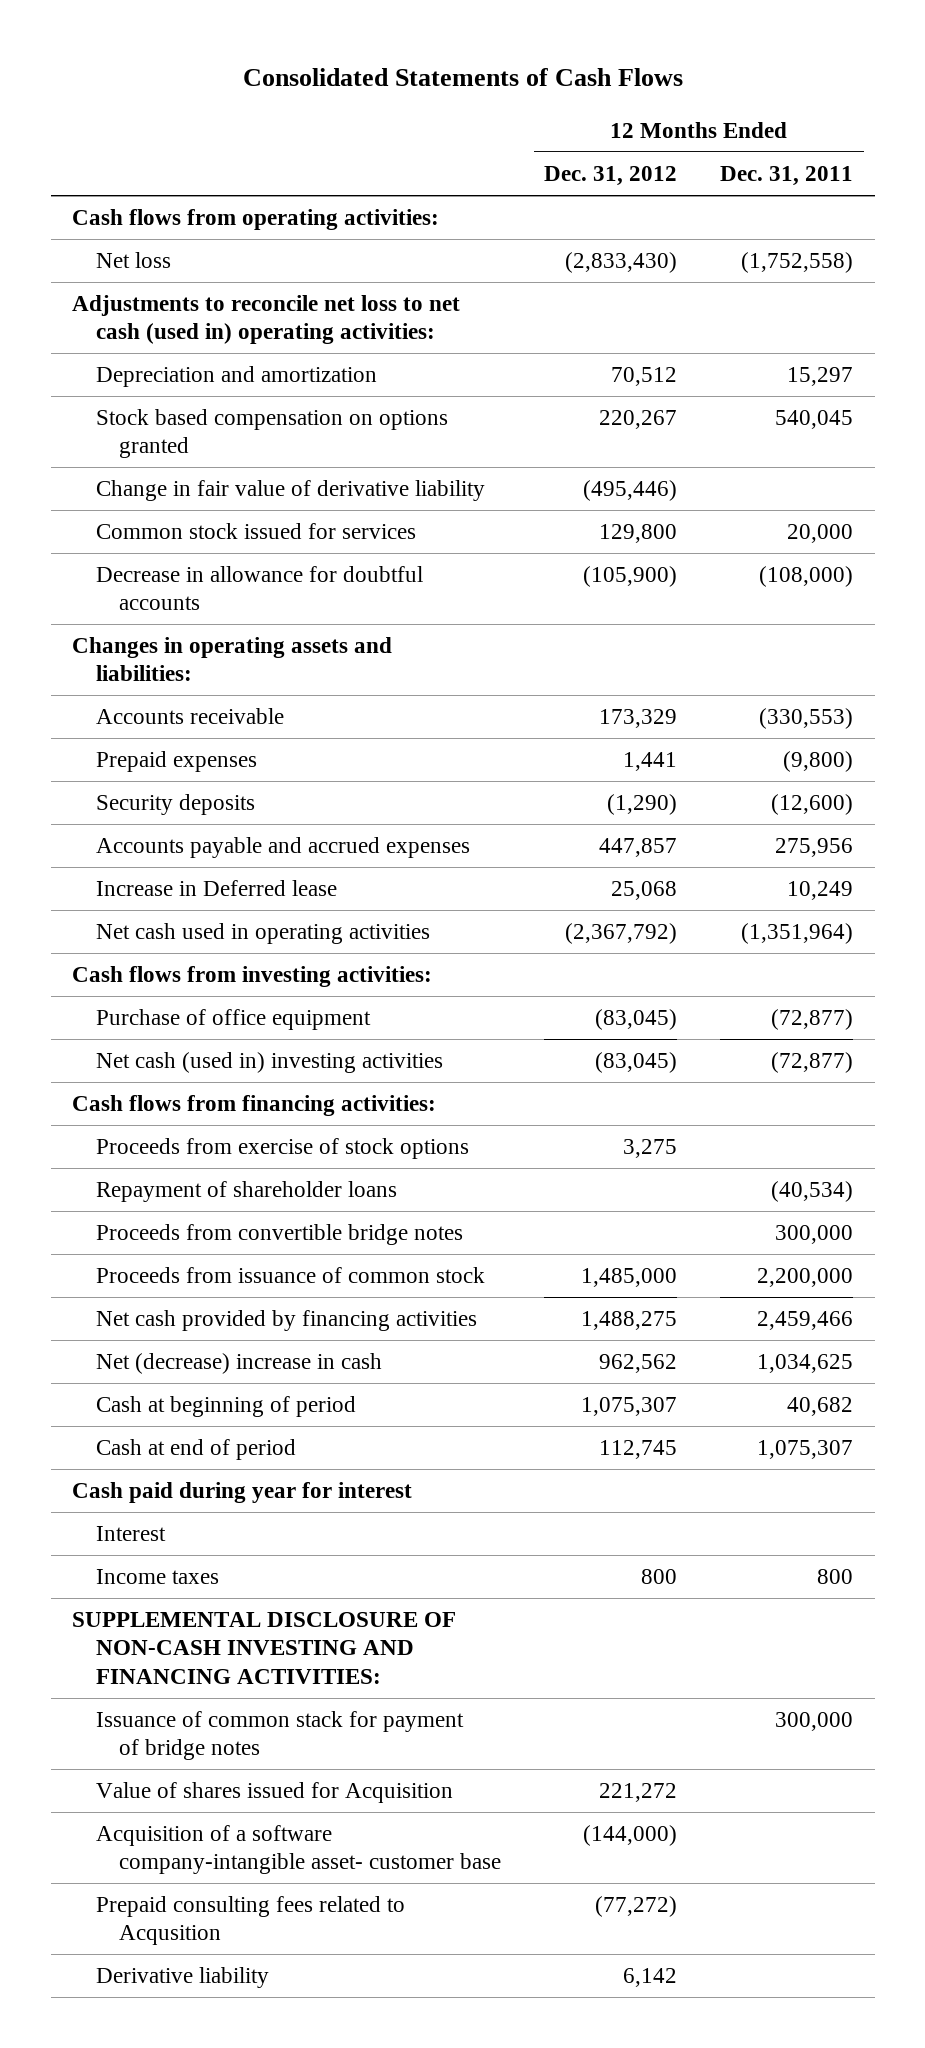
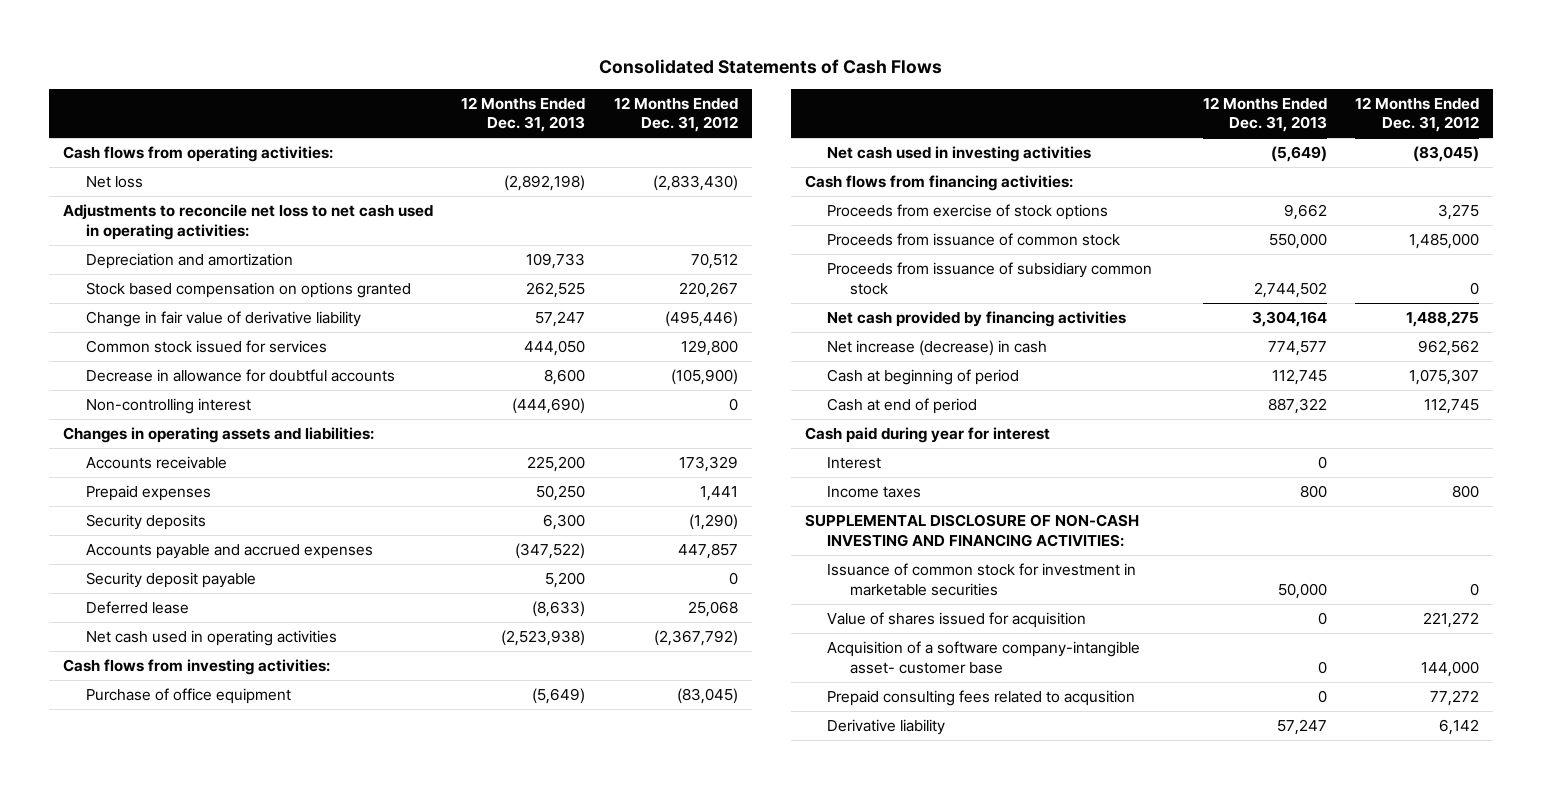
[720,165,854,186] Dec. 31, 2011 -> none
none -> [461,96,586,133] 12 Months Ended Dec. 31, 2013
[72,294,461,345] Adjustments to reconcile net loss to net cash (used in) operating activities: -> [63,203,434,240] Adjustments to reconcile net loss to net cash used in operating activities:
none -> [85,397,251,414] Non-controlling interest
none -> [85,571,256,588] Security deposit payable
[95,879,337,896] Increase in Deferred lease -> [85,600,189,614] Deferred lease
[95,1051,443,1073] Net cash (used in) investing activities -> [827,145,1092,162] Net cash used in investing activities
[95,1180,397,1202] Repayment of shareholder loans -> none
[95,1223,463,1245] Proceeds from convertible bridge notes -> none
none -> [827,261,1153,295] Proceeds from issuance of subsidiary common stock
[95,1352,382,1374] Net (decrease) increase in cash -> [827,339,1048,356] Net increase (decrease) in cash
[95,1710,464,1761] Issuance of common stack for payment of bridge notes -> none
none -> [827,562,1137,596] Issuance of common stock for investment in marketable securities
[95,1781,453,1803] Value of shares issued for Acquisition -> [827,611,1087,628] Value of shares issued for acquisition
[583,1824,678,1846] (144,000) -> [1421,660,1480,677] 144,000
[95,1895,405,1946] Prepaid consulting fees related to Acqusition -> [827,689,1136,706] Prepaid consulting fees related to acqusition
[595,1895,678,1917] (77,272) -> [1430,689,1480,706] 77,272

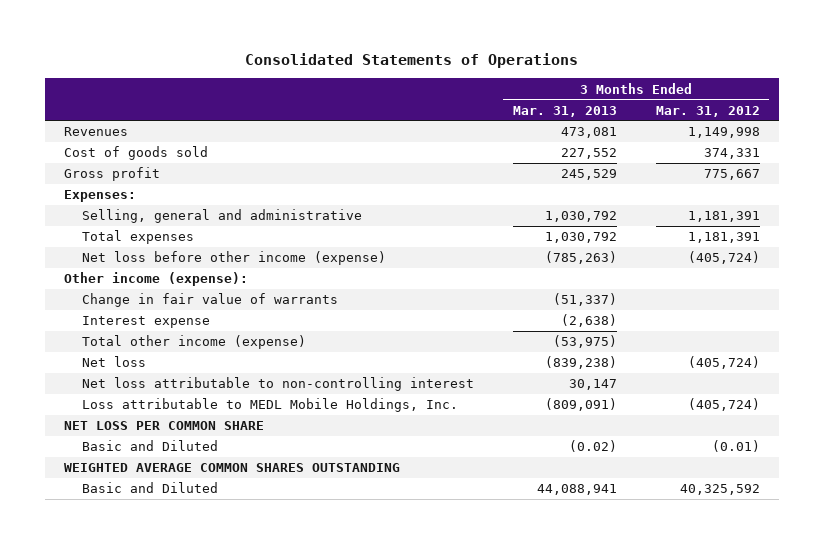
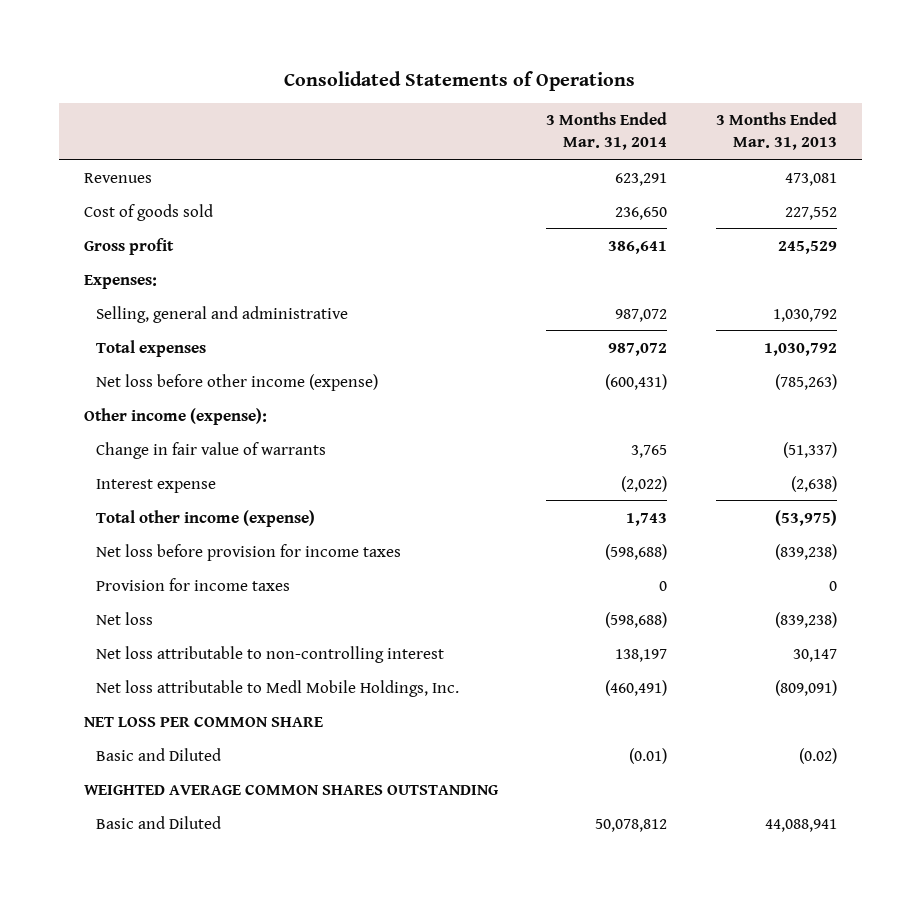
[655,105,760,117] Mar. 31, 2012 -> none
none -> [546,112,668,151] 3 Months Ended Mar. 31, 2014
none -> [96,543,402,561] Net loss before provision for income taxes
none -> [96,577,291,591] Provision for income taxes
[81,398,458,413] Loss attributable to MEDL Mobile Holdings, Inc. -> [96,679,460,697] Net loss attributable to Medl Mobile Holdings, Inc.

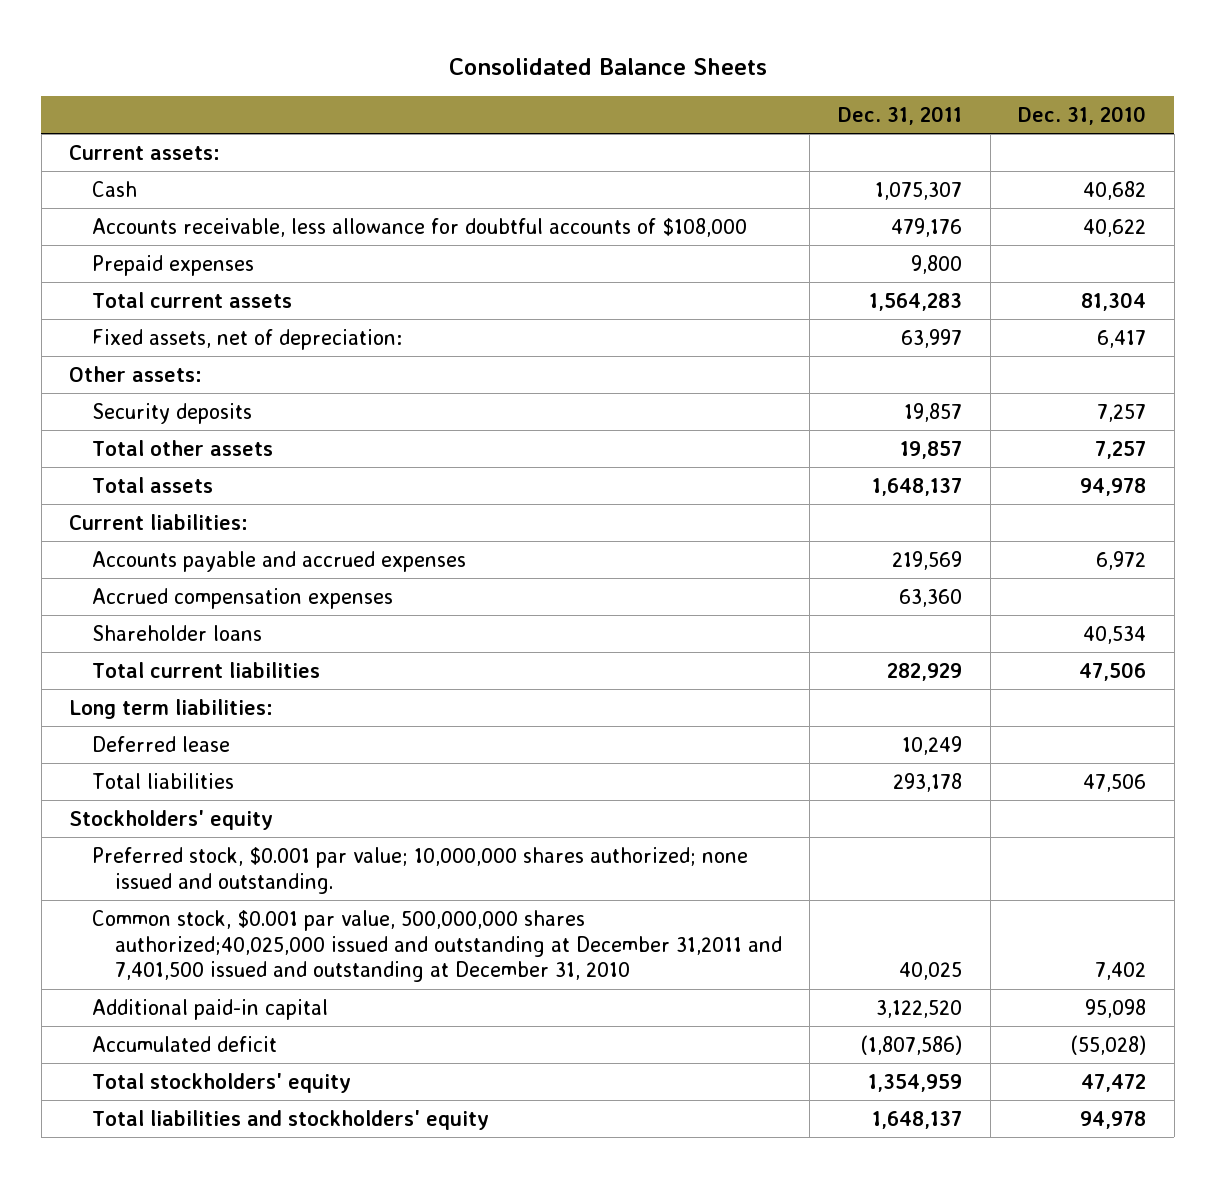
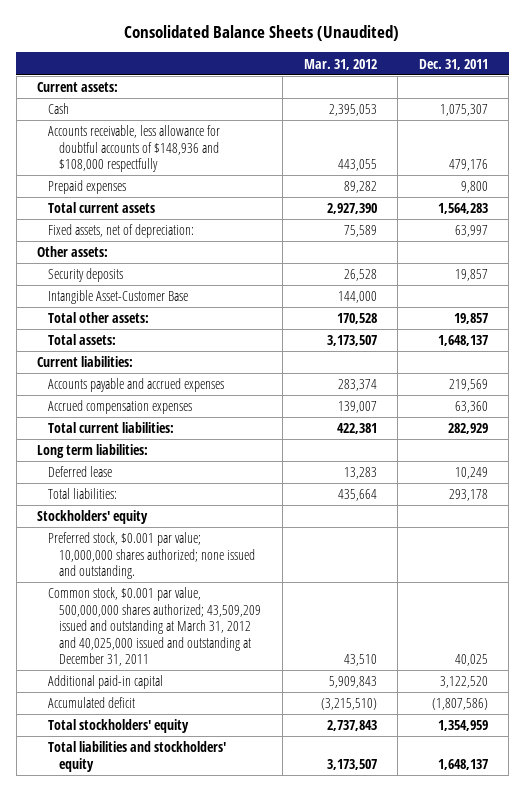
[448,57,767,75] Consolidated Balance Sheets -> [124,25,400,42] Consolidated Balance Sheets (Unaudited)
[1018,106,1147,126] Dec. 31, 2010 -> none
none -> [303,58,377,70] Mar. 31, 2012
[92,217,748,237] Accounts receivable, less allowance for doubtful accounts of $108,000 -> [48,125,221,173] Accounts receivable, less allowance for doubtful accounts of $148,936 and $108,000 respectfully
none -> [48,290,189,305] Intangible Asset-Customer Base
[92,439,274,456] Total other assets -> [48,312,150,324] Total other assets:
[92,476,214,493] Total assets -> [48,334,117,346] Total assets:
[92,624,263,641] Shareholder loans -> none
[92,661,321,678] Total current liabilities -> [48,422,175,434] Total current liabilities:
[92,772,235,789] Total liabilities -> [48,488,118,500] Total liabilities:
[92,909,782,983] Common stock, $0.001 par value, 500,000,000 shares authorized;40,025,000 issued and outstanding at December 31,2011 and 7,401,500 issued and outstanding at December 31, 2010 -> [48,587,262,667] Common stock, $0.001 par value, 500,000,000 shares authorized; 43,509,209 issued and outstanding at March 31, 2012 and 40,025,000 issued and outstanding at December 31, 2011

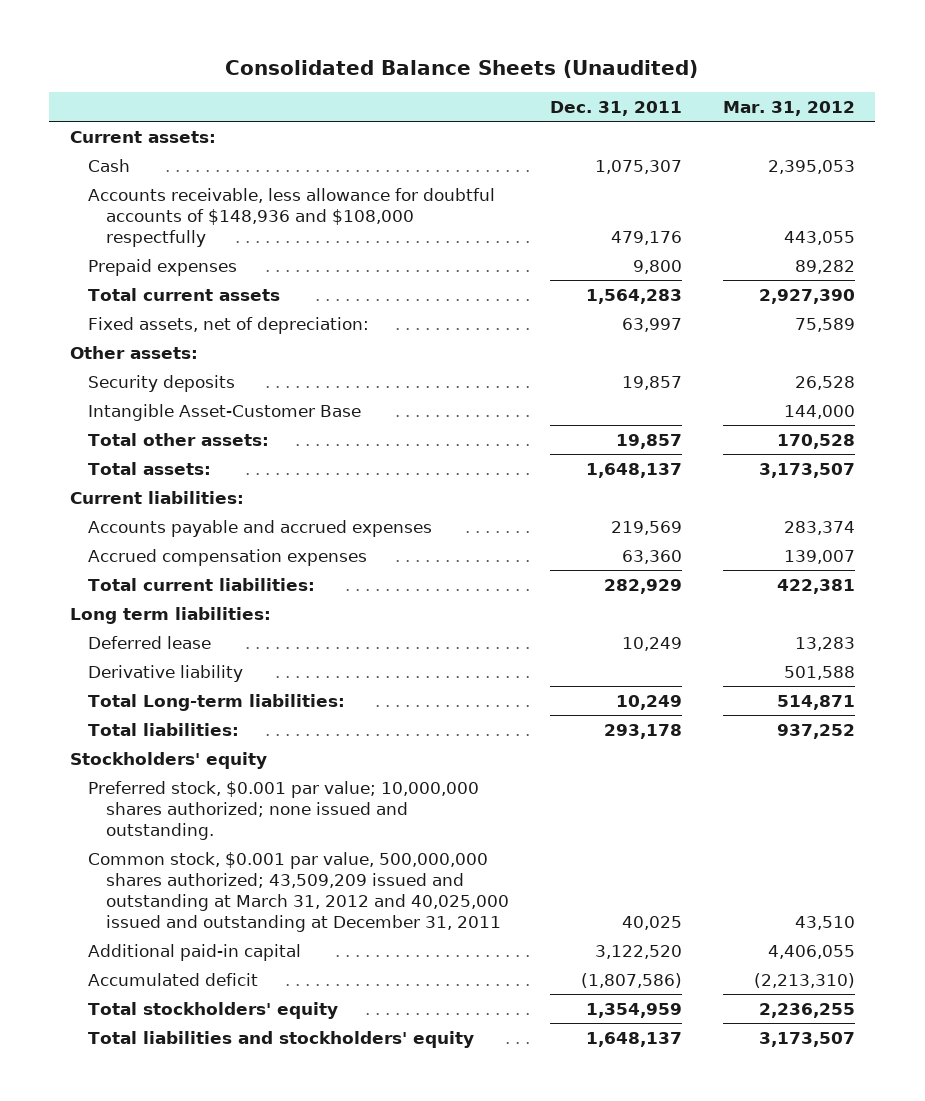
none -> [87,664,243,682] Derivative liability
none -> [87,693,345,711] Total Long-term liabilities:
[337,489,377,502] 435,664 -> [776,723,855,739] 937,252
[328,676,377,689] 5,909,843 -> [767,944,855,959] 4,406,055
[320,698,377,711] (3,215,510) -> [753,972,855,988] (2,213,310)
[326,720,377,732] 2,737,843 -> [758,1002,855,1018] 2,236,255

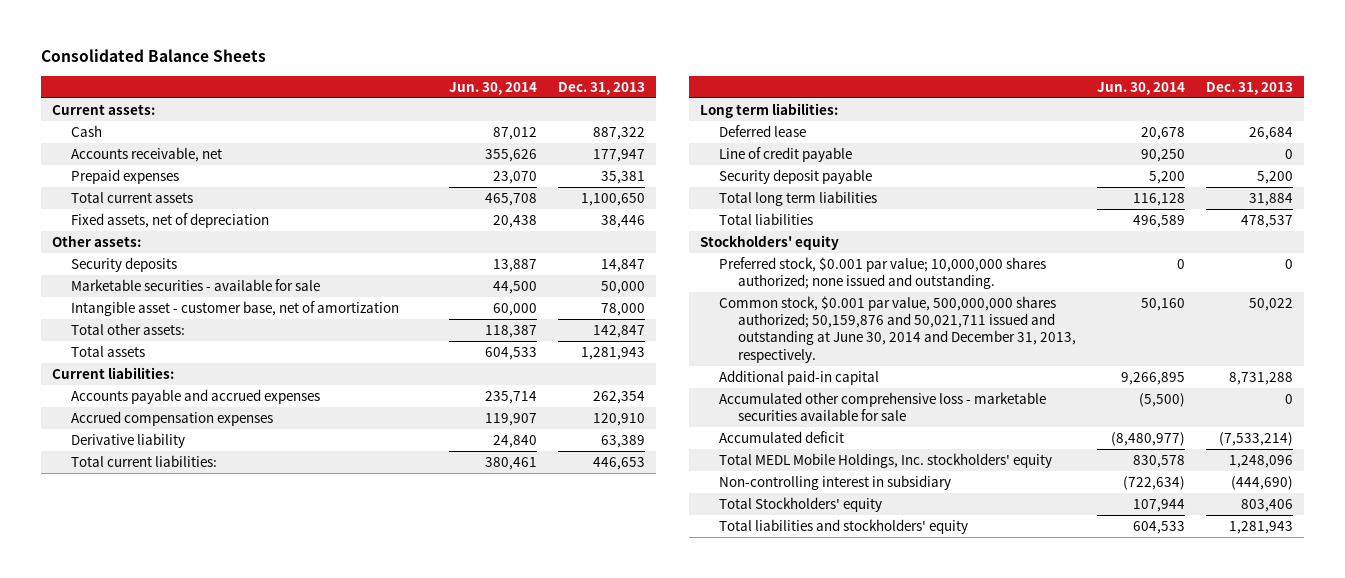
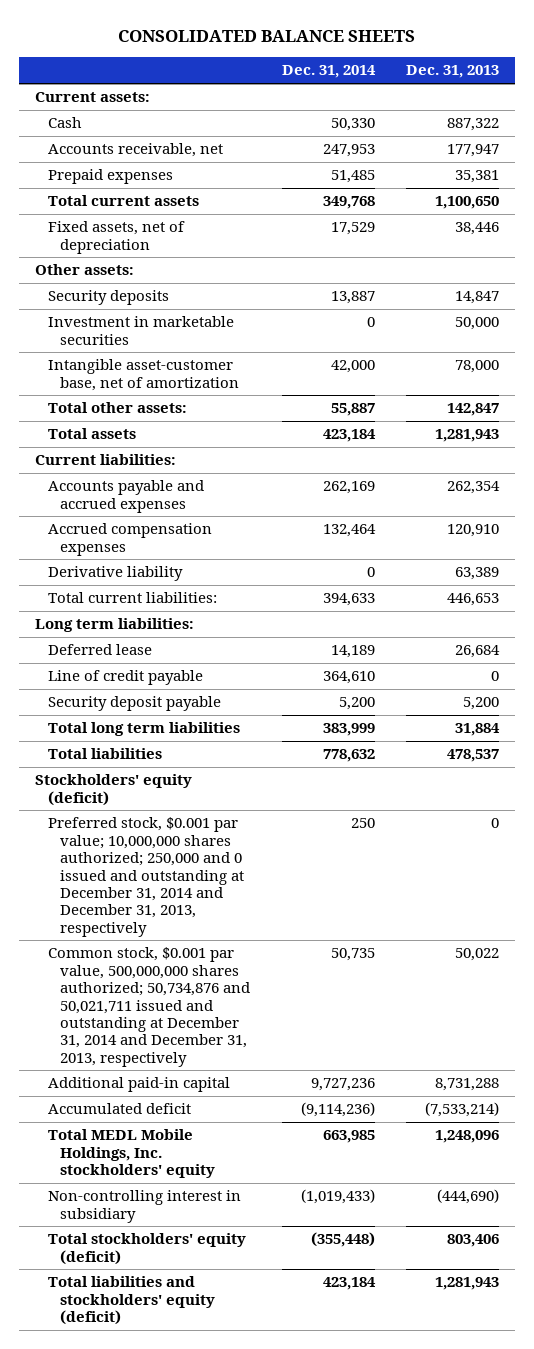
[41,49,267,63] Consolidated Balance Sheets -> [118,30,416,43] CONSOLIDATED BALANCE SHEETS
[449,81,538,95] Jun. 30, 2014 -> none
none -> [281,65,376,79] Dec. 31, 2014
[70,278,320,291] Marketable securities - available for sale -> [47,316,234,345] Investment in marketable securities
[70,300,399,316] Intangible asset - customer base, net of amortization -> [47,359,240,391] Intangible asset-customer base, net of amortization
[700,234,840,250] Stockholders' equity -> [34,774,192,806] Stockholders' equity (deficit)
[719,256,1047,290] Preferred stock, $0.001 par value; 10,000,000 shares authorized; none issued and outstanding. -> [47,817,245,937] Preferred stock, $0.001 par value; 10,000,000 shares authorized; 250,000 and 0 issued and outstanding at December 31, 2014 and December 31, 2013, respectively
[719,295,1077,363] Common stock, $0.001 par value, 500,000,000 shares authorized; 50,159,876 and 50,021,711 issued and outstanding at June 30, 2014 and December 31, 2013, respectively. -> [47,947,251,1067] Common stock, $0.001 par value, 500,000,000 shares authorized; 50,734,876 and 50,021,711 issued and outstanding at December 31, 2014 and December 31, 2013, respectively
[719,391,1047,422] Accumulated other comprehensive loss - marketable securities available for sale -> none
[719,496,883,512] Total Stockholders' equity -> [47,1233,246,1265] Total stockholders' equity (deficit)
[719,518,969,534] Total liabilities and stockholders' equity -> [47,1276,216,1326] Total liabilities and stockholders' equity (deficit)

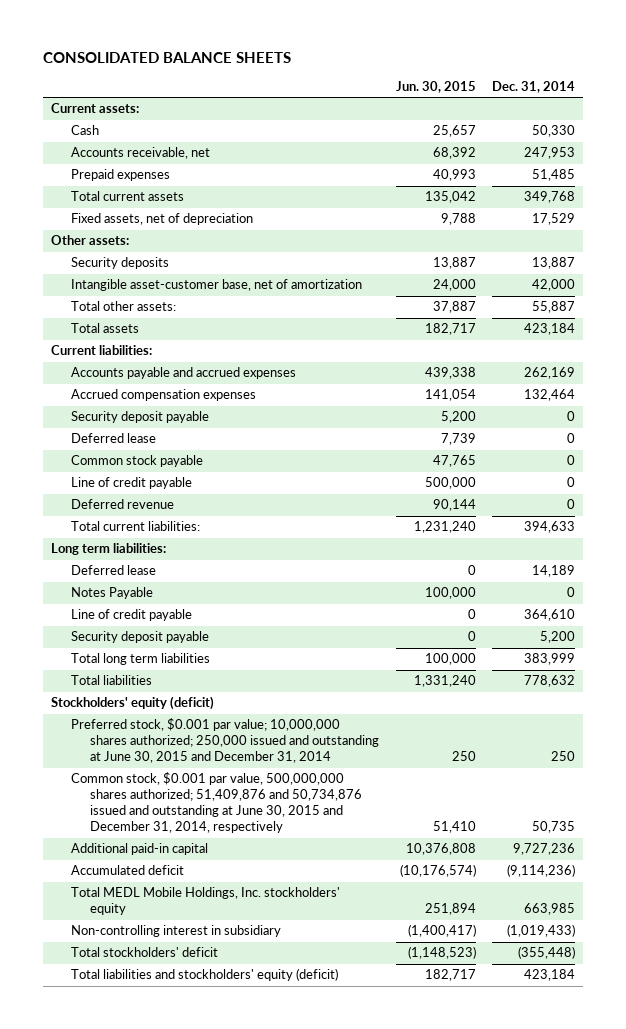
[406,65,500,79] Dec. 31, 2013 -> none
none -> [395,80,476,93] Jun. 30, 2015
[47,316,234,345] Investment in marketable securities -> none
[47,566,183,582] Derivative liability -> none
none -> [70,411,209,424] Security deposit payable
none -> [70,433,156,444] Deferred lease
none -> [70,455,203,468] Common stock payable
none -> [70,477,192,490] Line of credit payable
none -> [70,499,174,510] Deferred revenue
none -> [70,587,153,600] Notes Payable
[47,817,245,937] Preferred stock, $0.001 par value; 10,000,000 shares authorized; 250,000 and 0 issued and outstanding at December 31, 2014 and December 31, 2013, respectively -> [70,718,380,764] Preferred stock, $0.001 par value; 10,000,000 shares authorized; 250,000 issued and outstanding at June 30, 2015 and December 31, 2014
[47,947,251,1067] Common stock, $0.001 par value, 500,000,000 shares authorized; 50,734,876 and 50,021,711 issued and outstanding at December 31, 2014 and December 31, 2013, respectively -> [70,772,363,834] Common stock, $0.001 par value, 500,000,000 shares authorized; 51,409,876 and 50,734,876 issued and outstanding at June 30, 2015 and December 31, 2014, respectively
[47,1233,246,1265] Total stockholders' equity (deficit) -> [70,947,218,958] Total stockholders' deficit

